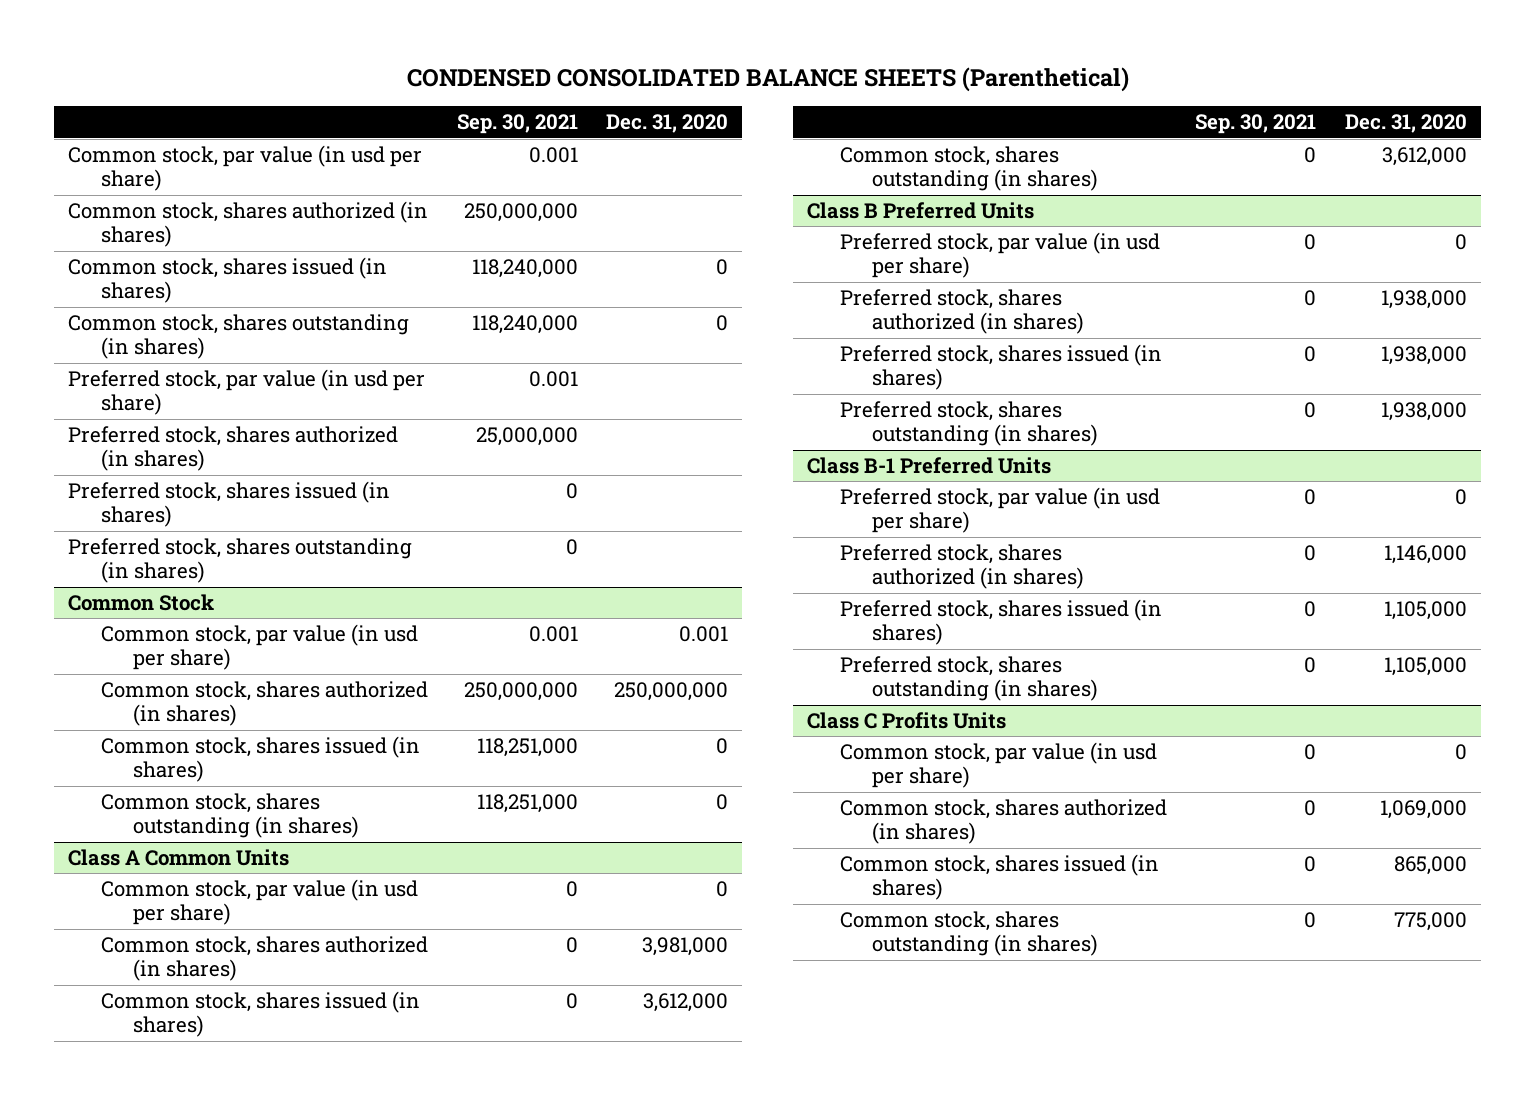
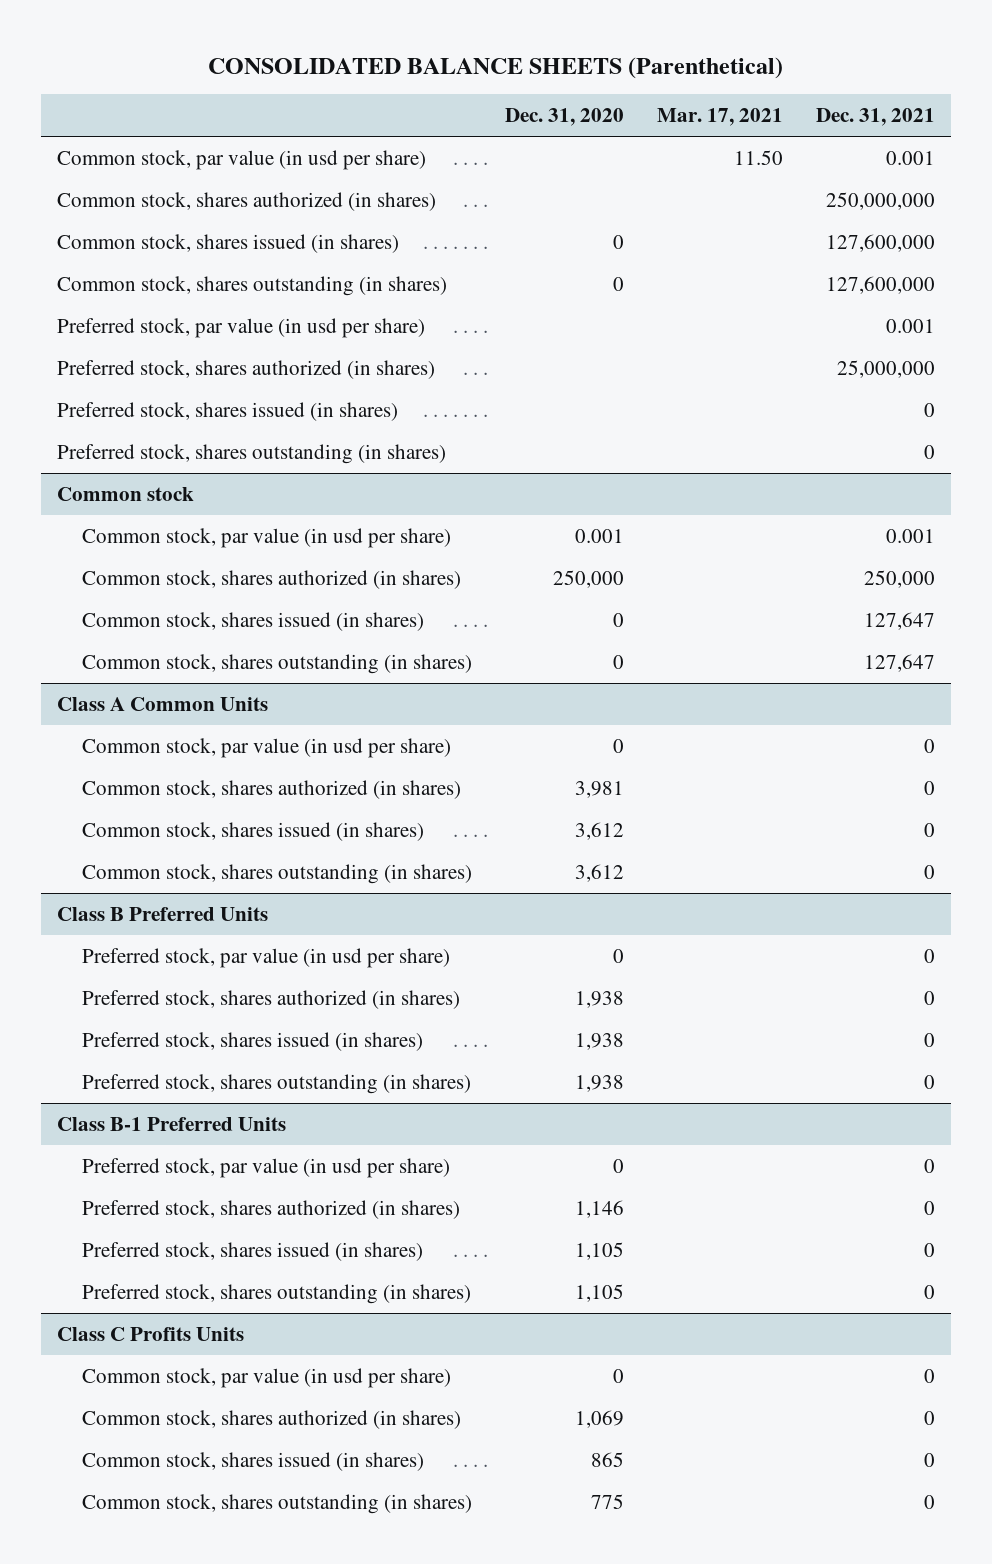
[406,66,1129,92] CONDENSED CONSOLIDATED BALANCE SHEETS (Parenthetical) -> [208,56,784,79] CONSOLIDATED BALANCE SHEETS (Parenthetical)
[456,114,578,135] Sep. 30, 2021 -> none
none -> [656,108,783,127] Mar. 17, 2021
none -> [815,108,935,127] Dec. 31, 2021
[68,594,215,612] Common Stock -> [57,486,195,501] Common stock
[613,682,728,702] 250,000,000 -> [552,569,624,588] 250,000
[641,937,728,957] 3,981,000 -> [574,780,624,798] 3,981
[642,993,728,1013] 3,612,000 -> [574,821,624,840] 3,612
[1381,147,1467,167] 3,612,000 -> [574,863,624,882] 3,612
[1380,290,1467,310] 1,938,000 -> [574,990,624,1008] 1,938
[1380,346,1467,366] 1,938,000 -> [574,1032,624,1050] 1,938
[1380,402,1467,422] 1,938,000 -> [574,1074,624,1092] 1,938
[1383,545,1467,565] 1,146,000 -> [574,1199,624,1218] 1,146
[1383,601,1467,621] 1,105,000 -> [574,1241,624,1260] 1,105
[1383,657,1467,677] 1,105,000 -> [574,1283,624,1302] 1,105
[1379,800,1467,820] 1,069,000 -> [574,1409,624,1428] 1,069
[1393,856,1467,876] 865,000 -> [590,1451,624,1467] 865
[1393,912,1467,932] 775,000 -> [590,1493,624,1509] 775

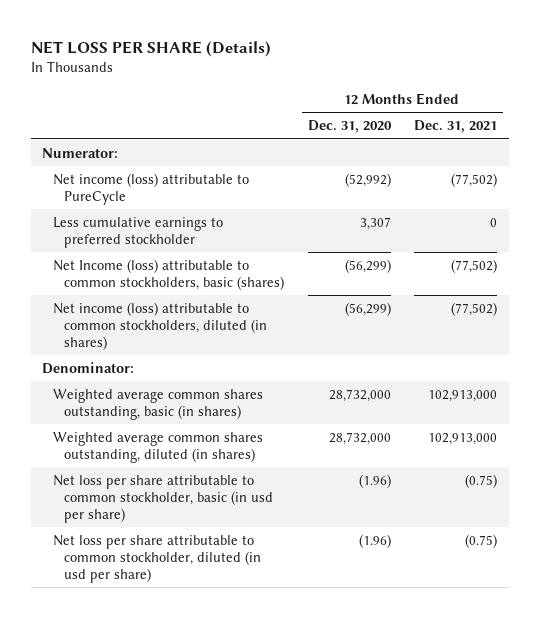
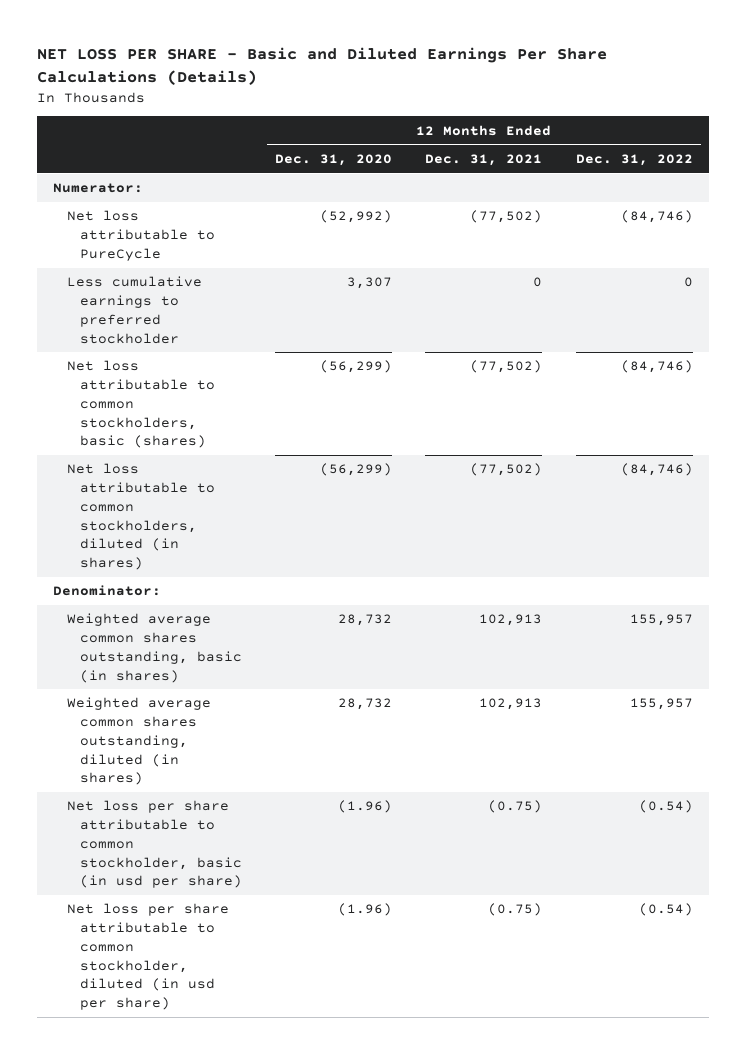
[30,40,271,57] NET LOSS PER SHARE (Details) -> [36,47,607,86] NET LOSS PER SHARE - Basic and Diluted Earnings Per Share Calculations (Details)
none -> [575,154,693,167] Dec. 31, 2022
[53,172,250,205] Net income (loss) attributable to PureCycle -> [66,210,216,261] Net loss attributable to PureCycle
[53,258,285,290] Net Income (loss) attributable to common stockholders, basic (shares) -> [66,360,216,449] Net loss attributable to common stockholders, basic (shares)
[53,301,268,350] Net income (loss) attributable to common stockholders, diluted (in shares) -> [66,463,216,571] Net loss attributable to common stockholders, diluted (in shares)
[328,388,391,402] 28,732,000 -> [338,614,393,627] 28,732
[427,389,497,402] 102,913,000 -> [479,614,543,627] 102,913
[328,431,391,445] 28,732,000 -> [338,698,393,711] 28,732
[427,432,497,445] 102,913,000 -> [479,698,543,711] 102,913

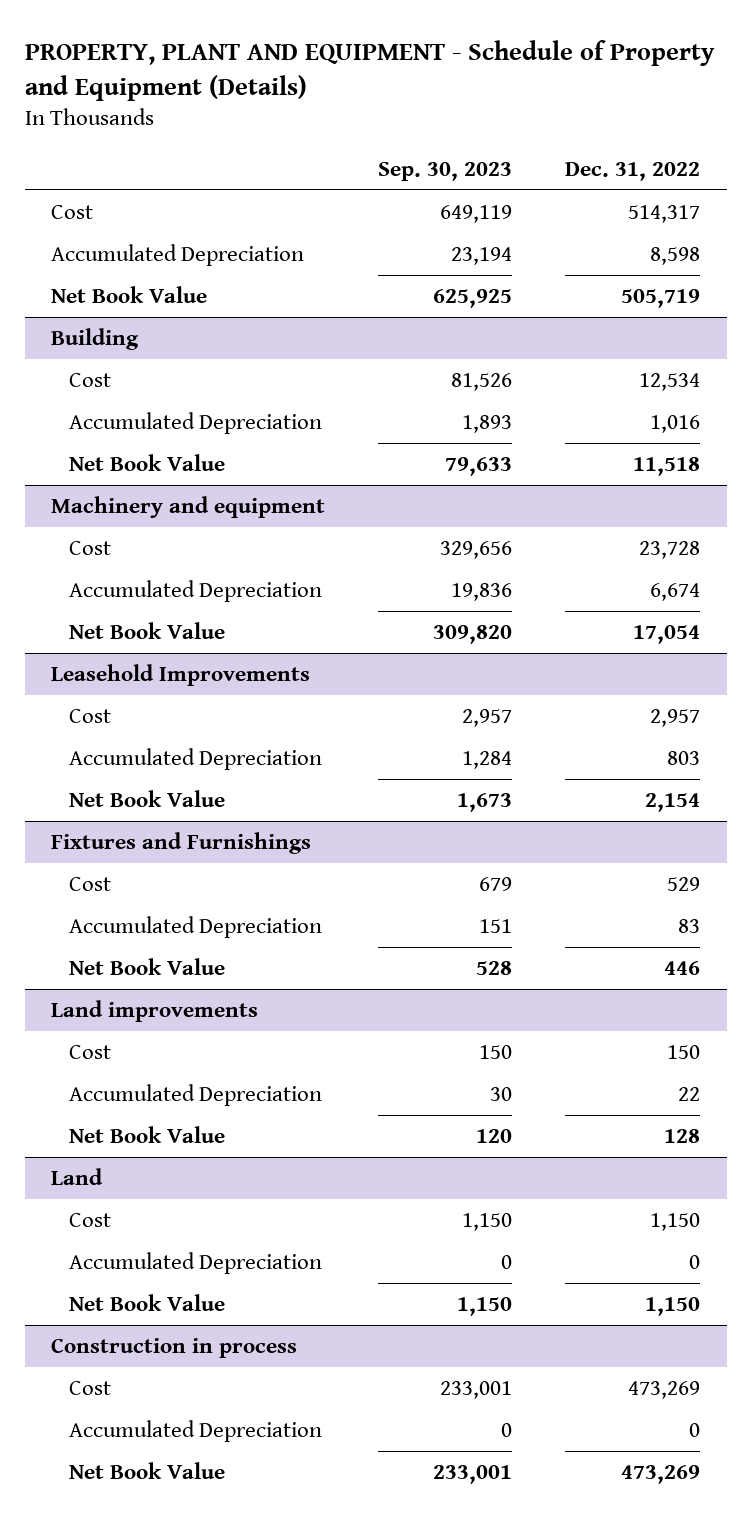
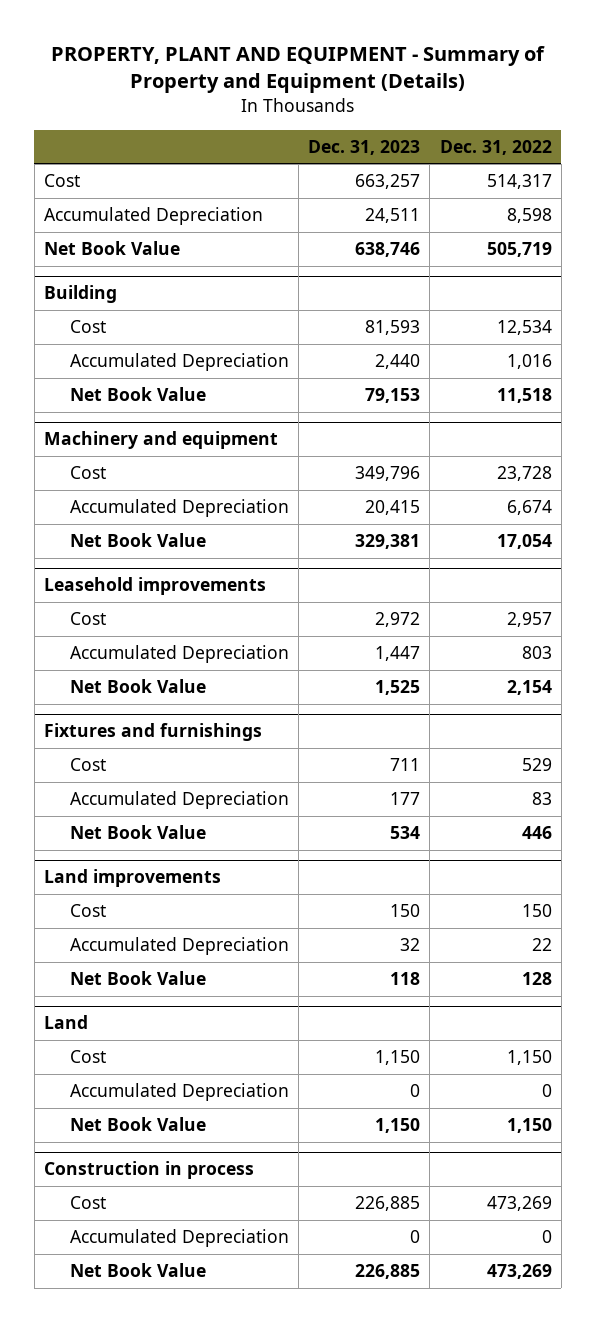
[24,39,715,101] PROPERTY, PLANT AND EQUIPMENT - Schedule of Property and Equipment (Details) -> [50,46,545,94] PROPERTY, PLANT AND EQUIPMENT - Summary of Property and Equipment (Details)
[378,161,513,181] Sep. 30, 2023 -> none
none -> [308,139,421,155] Dec. 31, 2023
[51,663,311,686] Leasehold Improvements -> [43,577,266,596] Leasehold improvements
[51,831,312,854] Fixtures and Furnishings -> [43,723,262,742] Fixtures and furnishings

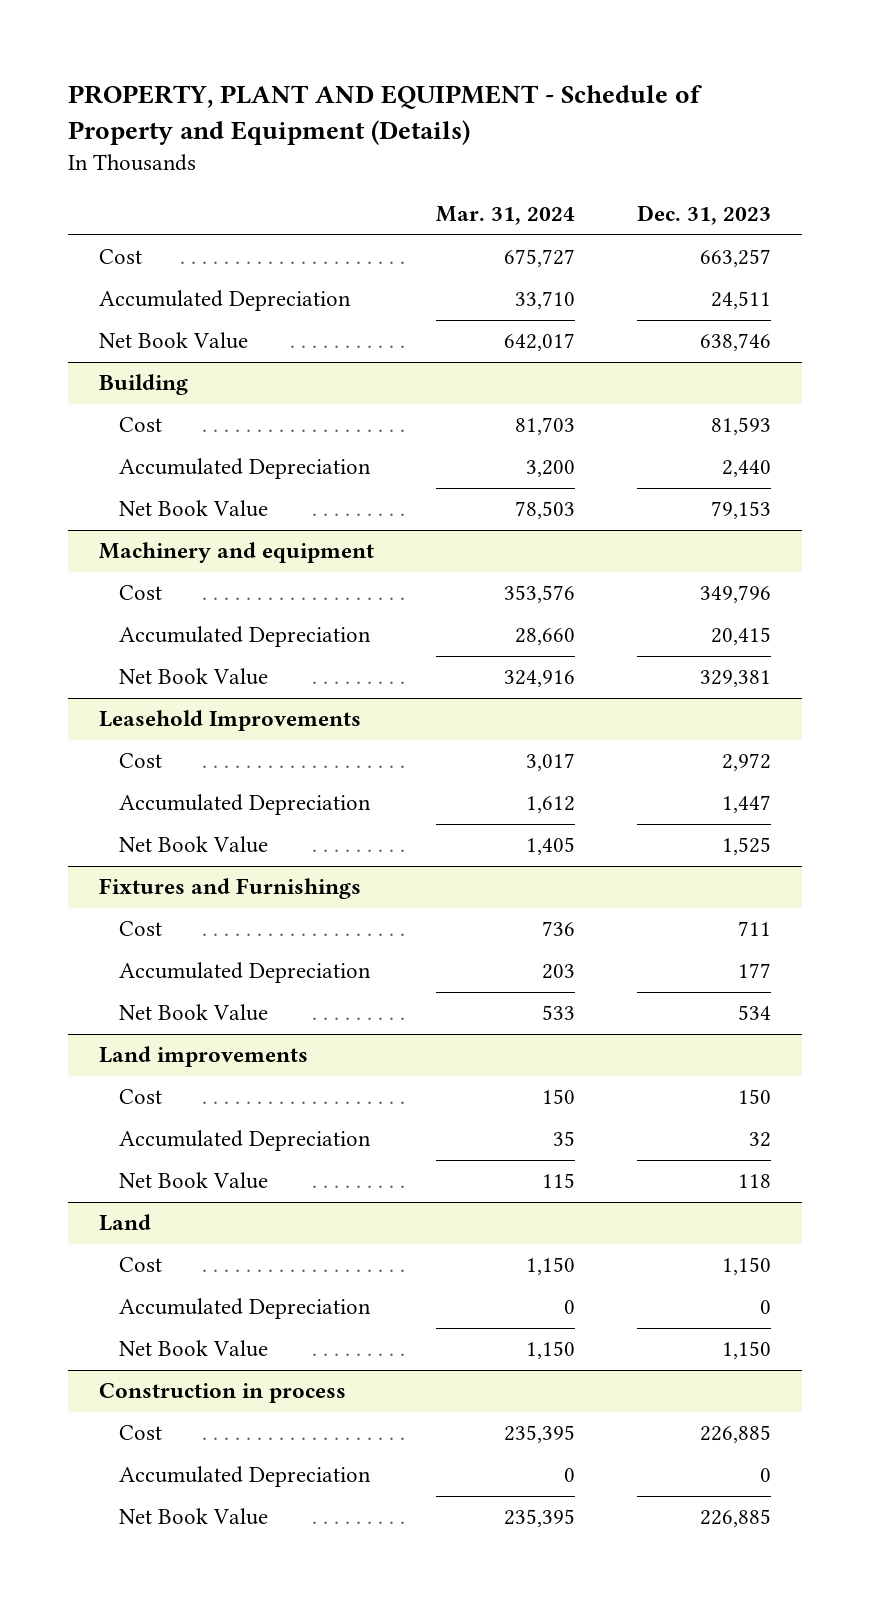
[50,46,545,94] PROPERTY, PLANT AND EQUIPMENT - Summary of Property and Equipment (Details) -> [67,85,702,146] PROPERTY, PLANT AND EQUIPMENT - Schedule of Property and Equipment (Details)
[439,139,552,155] Dec. 31, 2022 -> none
none -> [435,206,575,226] Mar. 31, 2024
[43,577,266,596] Leasehold improvements -> [98,710,361,732] Leasehold Improvements
[43,723,262,742] Fixtures and furnishings -> [98,878,361,900] Fixtures and Furnishings

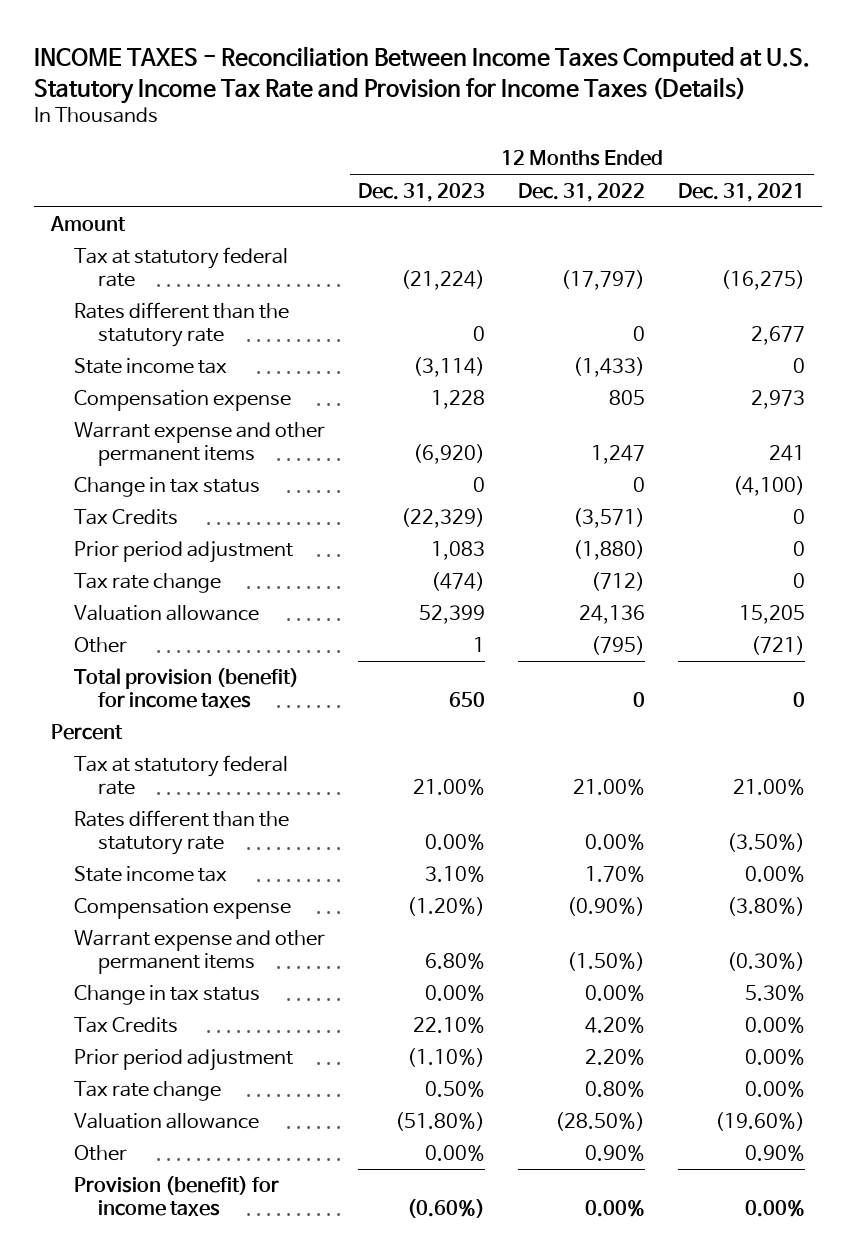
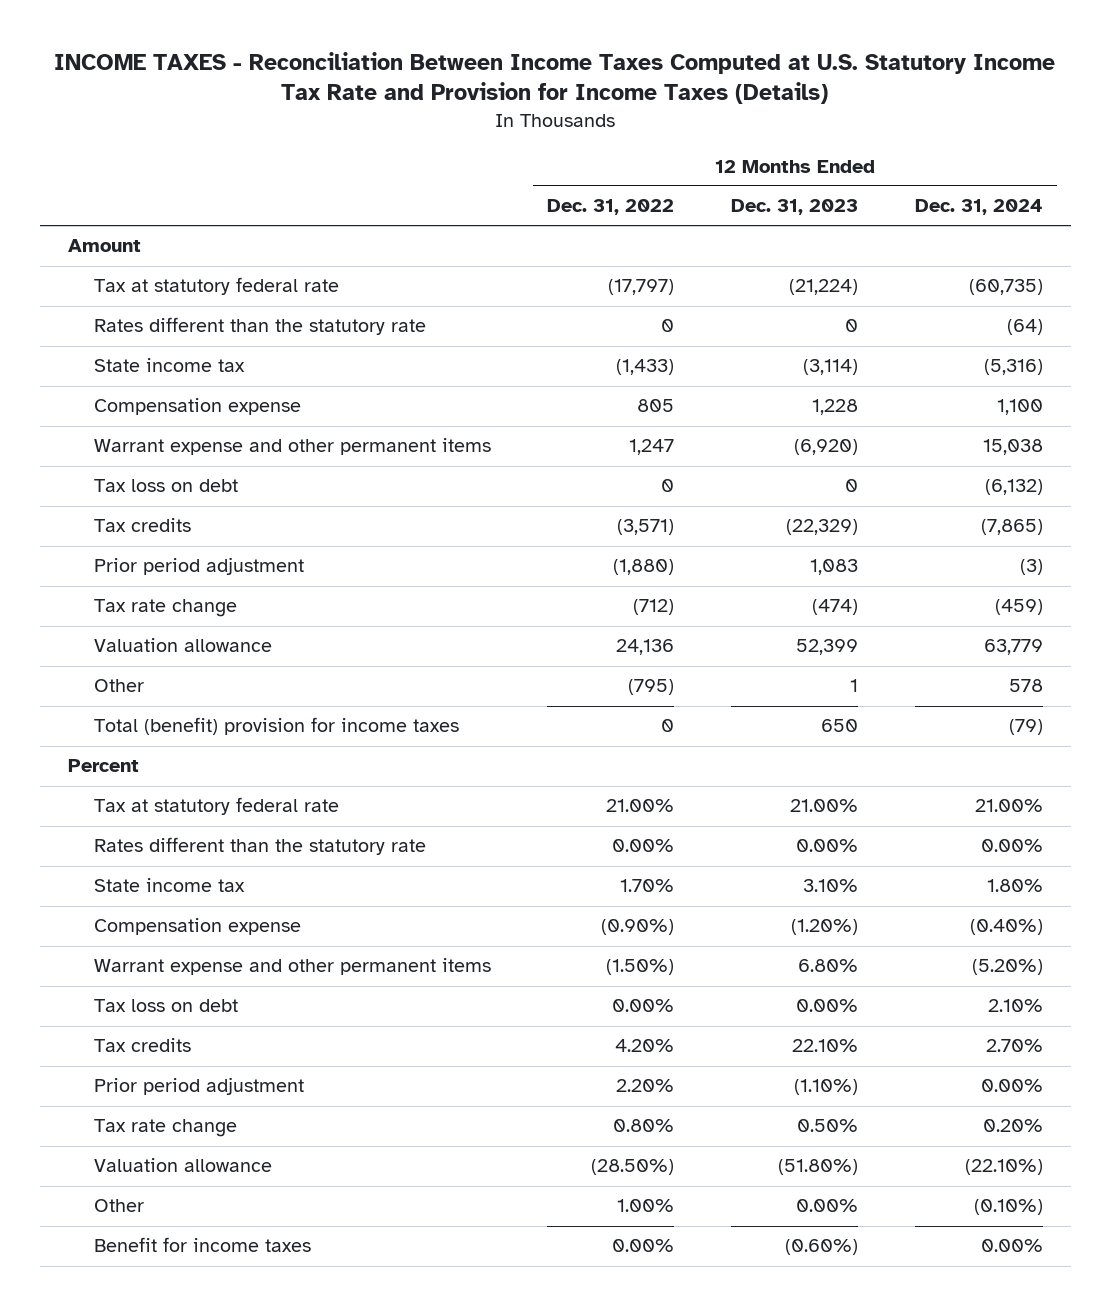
[678,182,806,202] Dec. 31, 2021 -> none
none -> [914,199,1043,216] Dec. 31, 2024
[74,477,261,498] Change in tax status -> none
none -> [93,479,238,493] Tax loss on debt
[74,509,179,526] Tax Credits -> [93,518,191,533] Tax credits
[74,668,300,709] Total provision (benefit) for income taxes -> [93,717,459,736] Total (benefit) provision for income taxes
[74,985,261,1006] Change in tax status -> none
none -> [93,999,238,1013] Tax loss on debt
[74,1017,179,1034] Tax Credits -> [93,1038,191,1053] Tax credits
[585,1145,646,1162] 0.90% -> [617,1199,675,1213] 1.00%
[74,1176,280,1217] Provision (benefit) for income taxes -> [93,1237,311,1253] Benefit for income taxes

